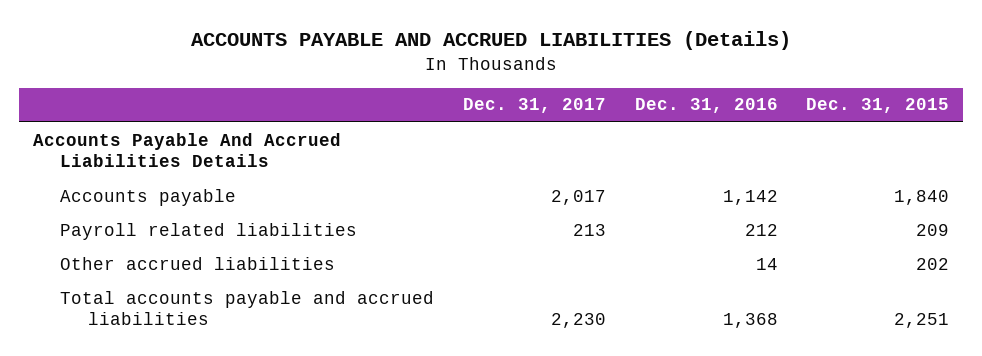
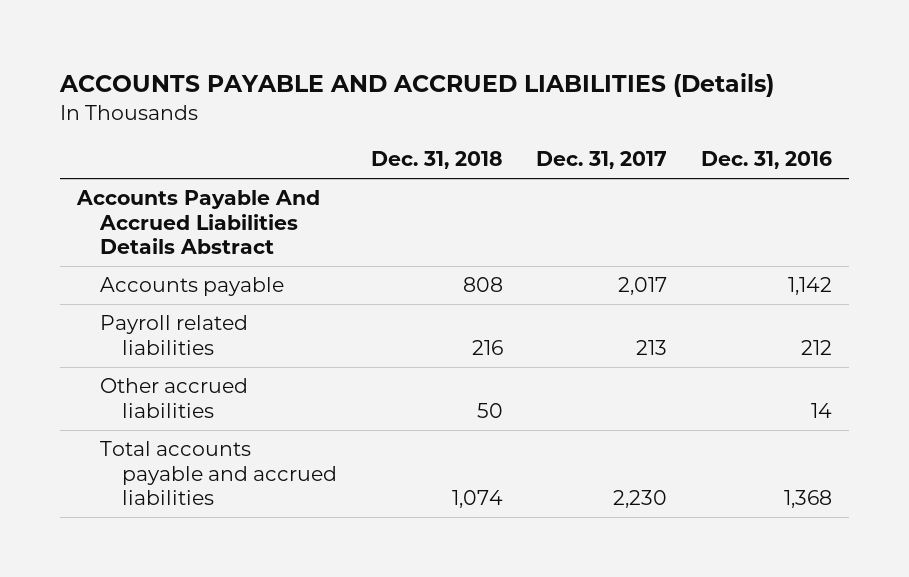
[806,98,950,114] Dec. 31, 2015 -> none
none -> [370,151,503,170] Dec. 31, 2018
[33,132,342,168] Accounts Payable And Accrued Liabilities Details -> [76,190,321,254] Accounts Payable And Accrued Liabilities Details Abstract

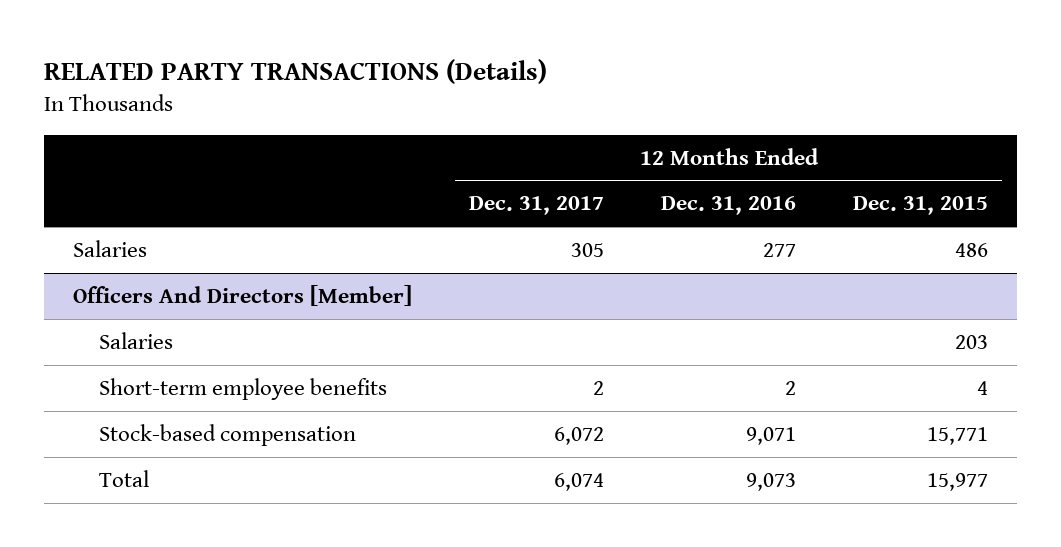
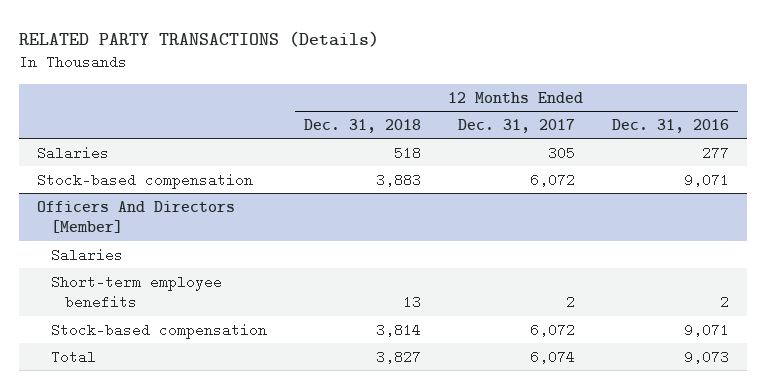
[853,196,989,216] Dec. 31, 2015 -> none
none -> [303,118,421,133] Dec. 31, 2018
none -> [37,172,254,189] Stock-based compensation

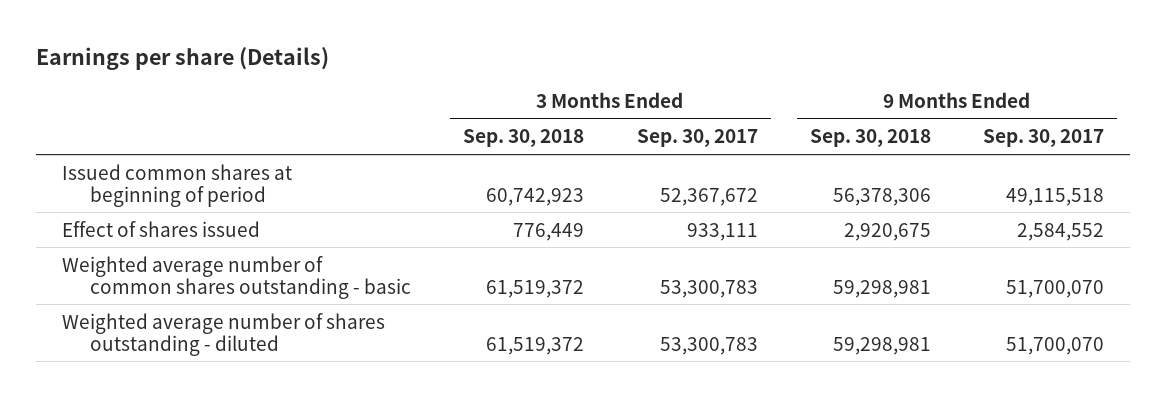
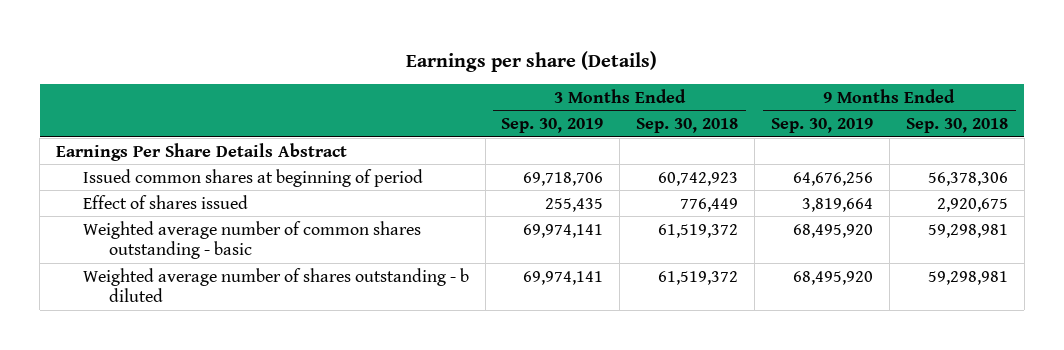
[636,129,758,148] Sep. 30, 2017 -> none
[982,129,1104,148] Sep. 30, 2017 -> none
none -> [501,117,604,133] Sep. 30, 2019
none -> [771,117,874,133] Sep. 30, 2019
none -> [55,142,347,161] Earnings Per Share Details Abstract
[61,312,385,356] Weighted average number of shares outstanding - diluted -> [82,267,469,302] Weighted average number of shares outstanding - b diluted

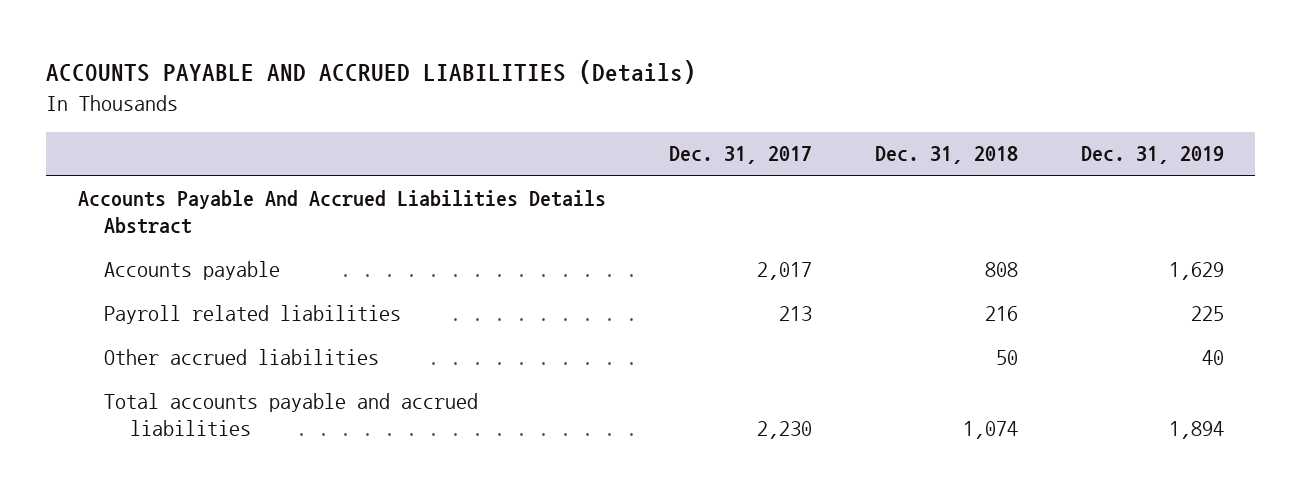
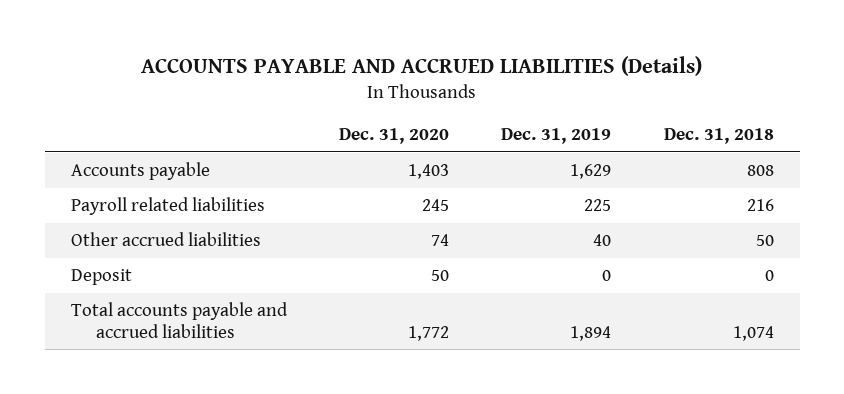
[668,146,812,165] Dec. 31, 2017 -> none
none -> [339,128,450,145] Dec. 31, 2020
[77,189,606,235] Accounts Payable And Accrued Liabilities Details Abstract -> none
none -> [70,269,132,286] Deposit

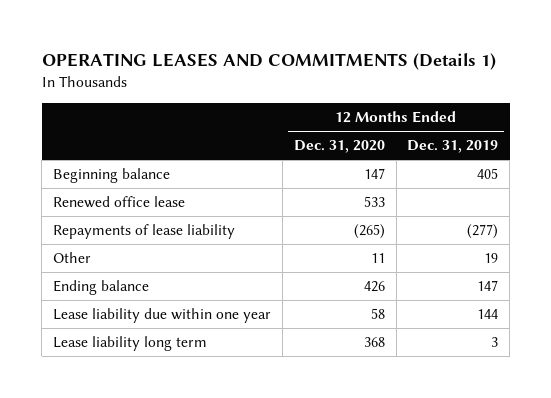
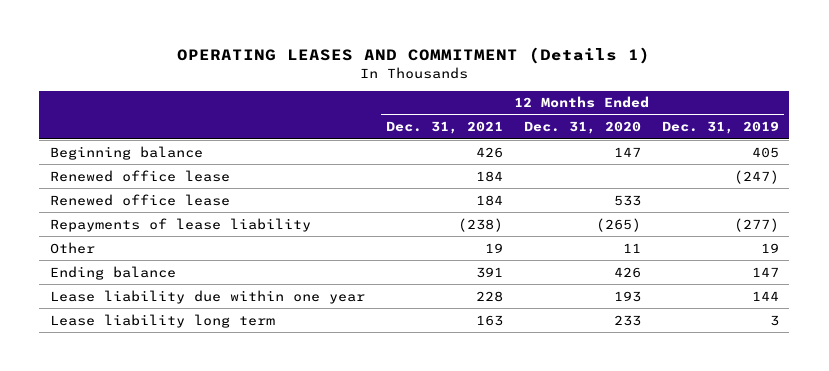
[41,53,496,71] OPERATING LEASES AND COMMITMENTS (Details 1) -> [177,46,651,64] OPERATING LEASES AND COMMITMENT (Details 1)
none -> [385,121,503,135] Dec. 31, 2021
none -> [49,169,230,182] Renewed office lease
[370,308,385,320] 58 -> [613,290,641,302] 193
[363,337,385,348] 368 -> [613,314,641,326] 233

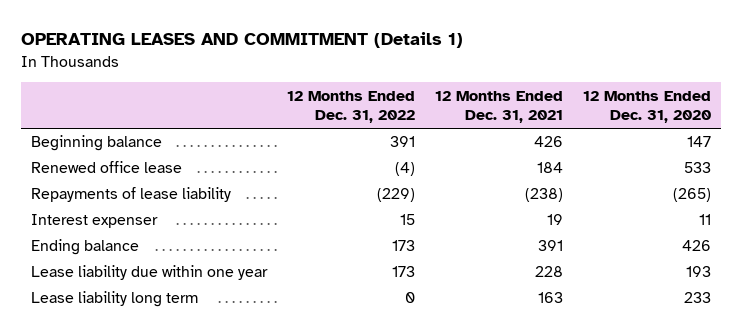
[661,121,779,135] Dec. 31, 2019 -> none
none -> [287,90,416,124] 12 Months Ended Dec. 31, 2022
[49,169,230,182] Renewed office lease -> none
[49,241,95,254] Other -> [31,214,159,229] Interest expenser

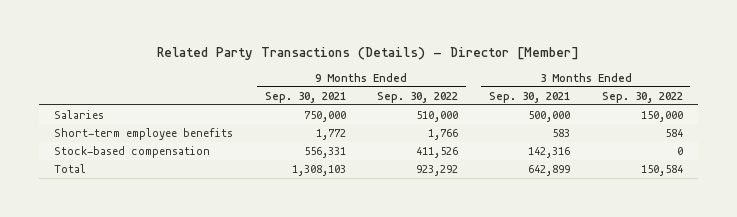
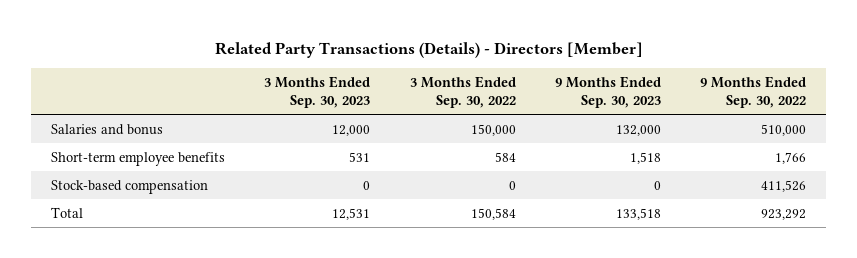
[157,46,580,60] Related Party Transactions (Details) - Director [Member] -> [214,41,643,58] Related Party Transactions (Details) - Directors [Member]
[264,91,346,103] Sep. 30, 2021 -> none
[489,91,571,103] Sep. 30, 2021 -> none
none -> [264,75,371,108] 3 Months Ended Sep. 30, 2023
none -> [554,75,661,108] 9 Months Ended Sep. 30, 2023
[54,110,105,120] Salaries -> [50,123,163,135] Salaries and bonus

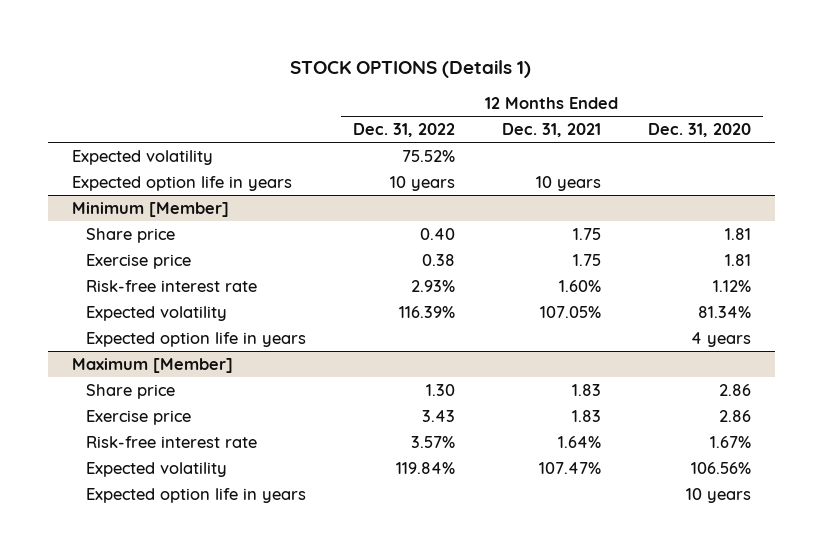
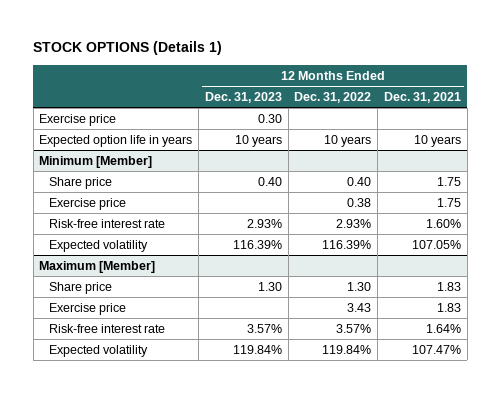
[647,122,751,137] Dec. 31, 2020 -> none
none -> [204,91,282,103] Dec. 31, 2023
[71,149,213,165] Expected volatility -> none
none -> [39,113,117,126] Exercise price
[85,331,306,347] Expected option life in years -> none
[85,487,306,503] Expected option life in years -> none

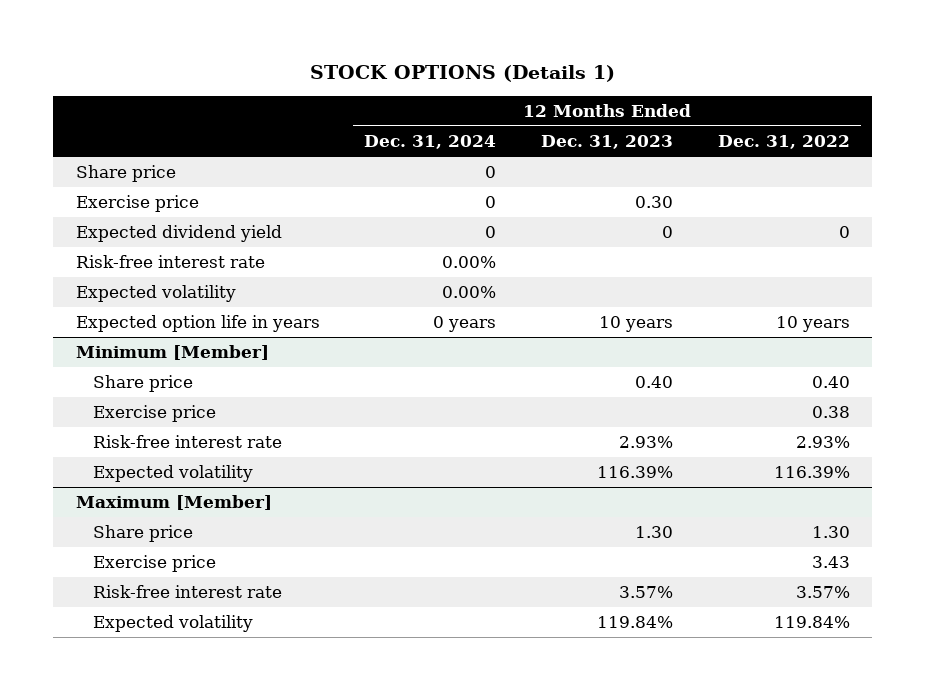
[383,91,461,103] Dec. 31, 2021 -> none
none -> [364,135,497,150] Dec. 31, 2024
none -> [75,165,176,183] Share price
none -> [75,225,282,243] Expected dividend yield
none -> [75,255,265,269] Risk-free interest rate
none -> [75,285,236,303] Expected volatility

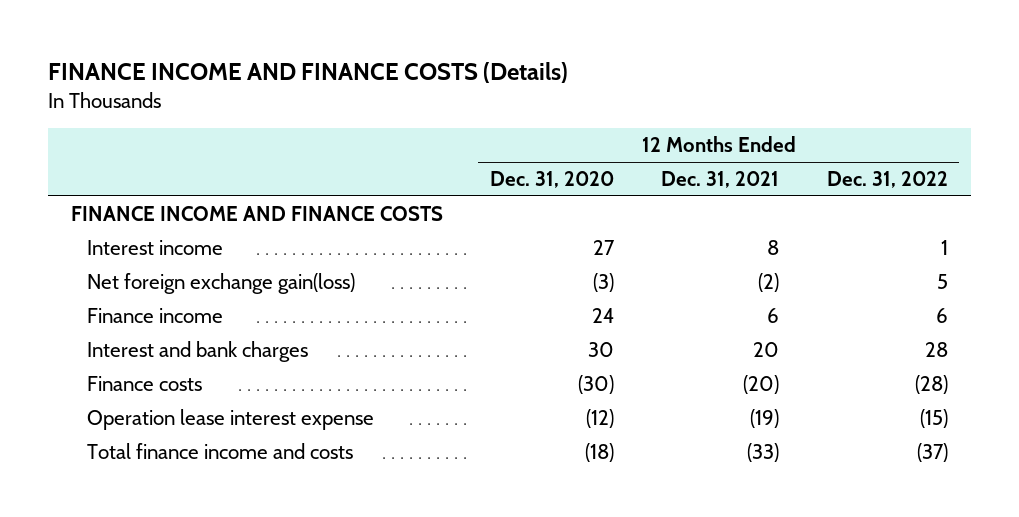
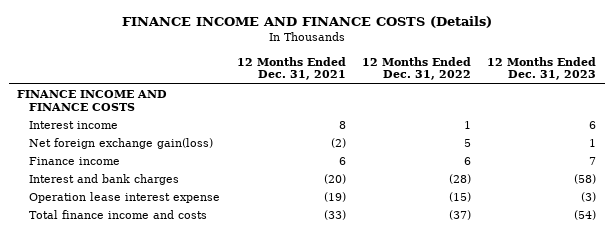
[490,171,615,189] Dec. 31, 2020 -> none
none -> [487,56,597,81] 12 Months Ended Dec. 31, 2023
[86,376,202,392] Finance costs -> none
[753,342,780,358] 20 -> [323,174,346,185] (20)
[924,342,948,358] 28 -> [449,174,472,185] (28)

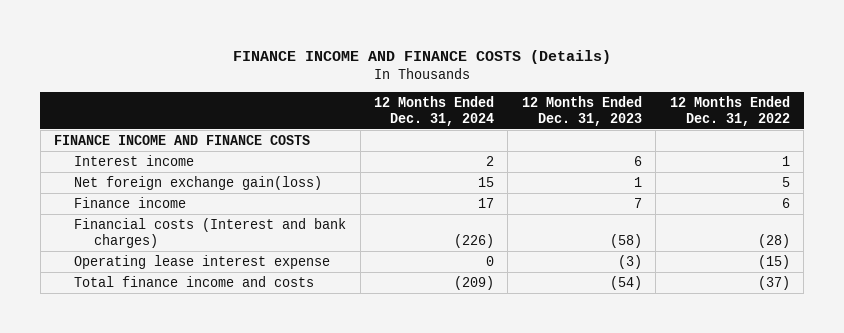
[236,56,346,81] 12 Months Ended Dec. 31, 2021 -> none
none -> [374,95,495,127] 12 Months Ended Dec. 31, 2024
[29,174,180,186] Interest and bank charges -> [74,217,347,249] Financial costs (Interest and bank charges)
[29,192,221,204] Operation lease interest expense -> [74,254,331,269] Operating lease interest expense

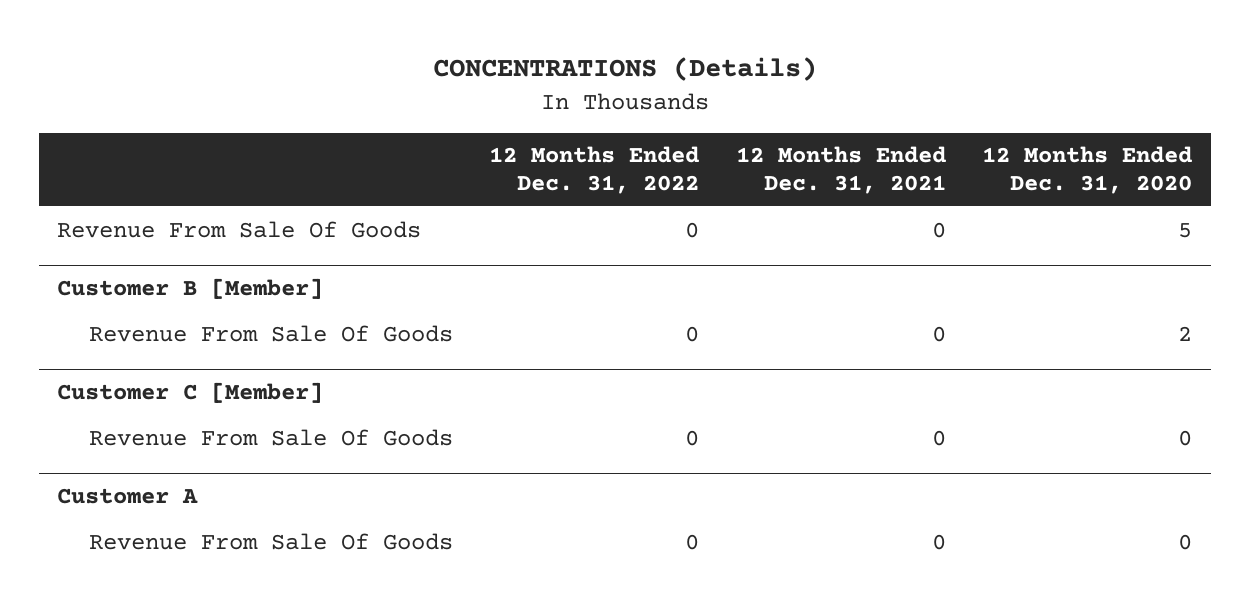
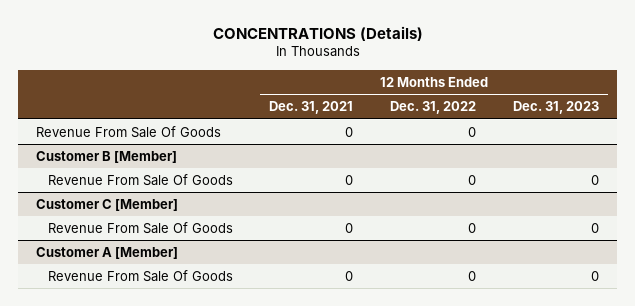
[982,146,1193,195] 12 Months Ended Dec. 31, 2020 -> none
none -> [512,101,599,115] Dec. 31, 2023
[57,488,199,505] Customer A -> [36,247,179,260] Customer A [Member]

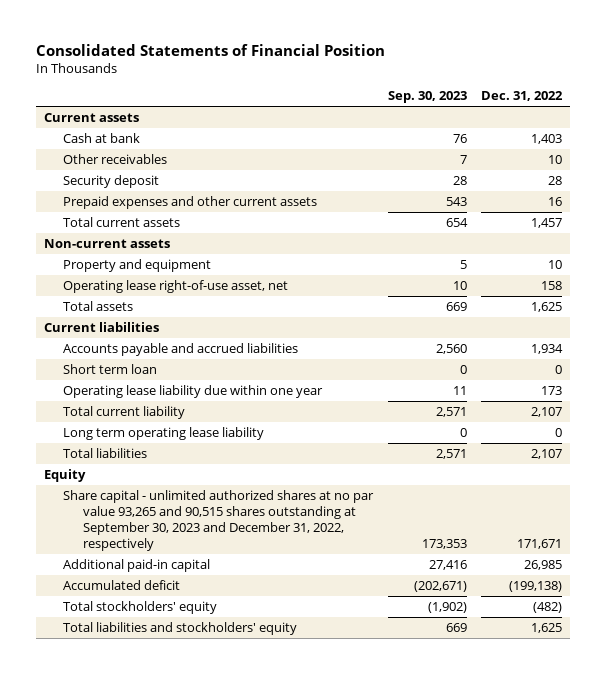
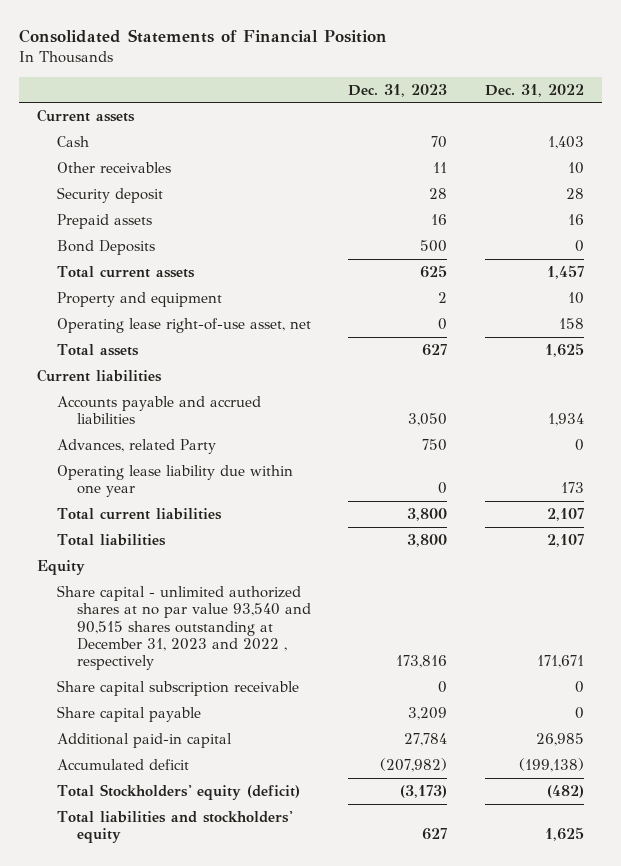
[387,91,467,104] Sep. 30, 2023 -> none
none -> [348,83,448,97] Dec. 31, 2023
[63,132,141,143] Cash at bank -> [57,136,90,148] Cash
[63,195,318,209] Prepaid expenses and other current assets -> [57,214,153,230] Prepaid assets
none -> [57,240,156,256] Bond Deposits
[43,238,170,248] Non-current assets -> none
[63,363,158,374] Short term loan -> none
none -> [57,439,217,455] Advances, related Party
[63,426,265,440] Long term operating lease liability -> none
[63,405,186,419] Total current liability -> [57,508,223,521] Total current liabilities
[63,489,375,551] Share capital - unlimited authorized shares at no par value 93,265 and 90,515 shares outstanding at September 30, 2023 and December 31, 2022, respectively -> [57,585,311,671] Share capital - unlimited authorized shares at no par value 93,540 and 90,515 shares outstanding at December 31, 2023 and 2022 , respectively
none -> [57,680,300,697] Share capital subscription receivable
none -> [57,706,202,723] Share capital payable
[63,600,218,614] Total stockholders' equity -> [57,784,301,801] Total Stockholders' equity (deficit)

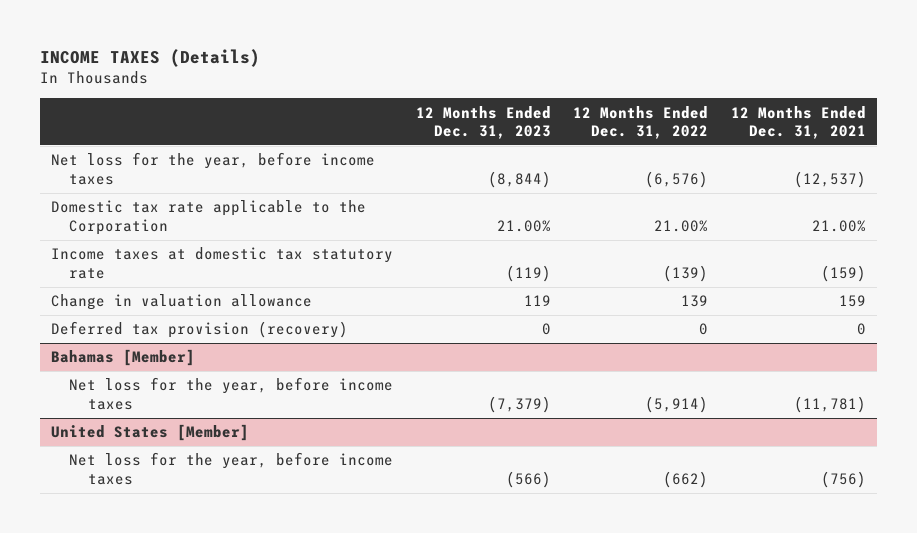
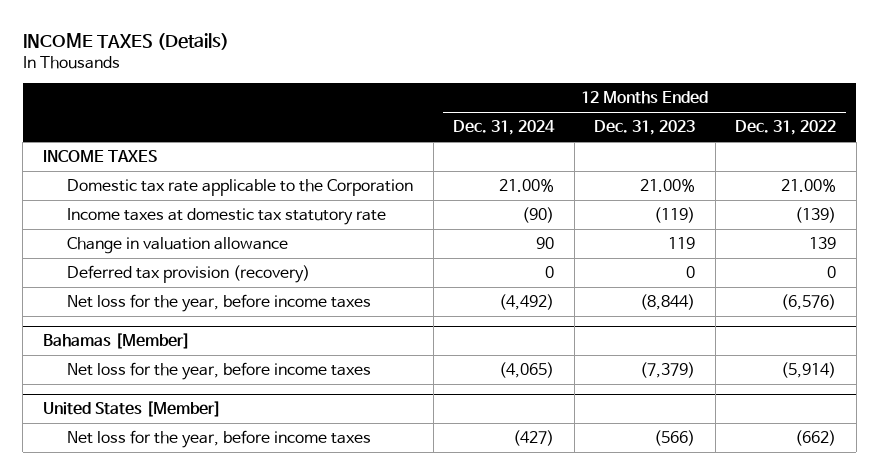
[730,105,866,140] 12 Months Ended Dec. 31, 2021 -> none
none -> [453,120,556,136] Dec. 31, 2024
none -> [42,149,157,162] INCOME TAXES
[51,152,376,185] Net loss for the year, before income taxes -> [67,293,372,312] Net loss for the year, before income taxes

